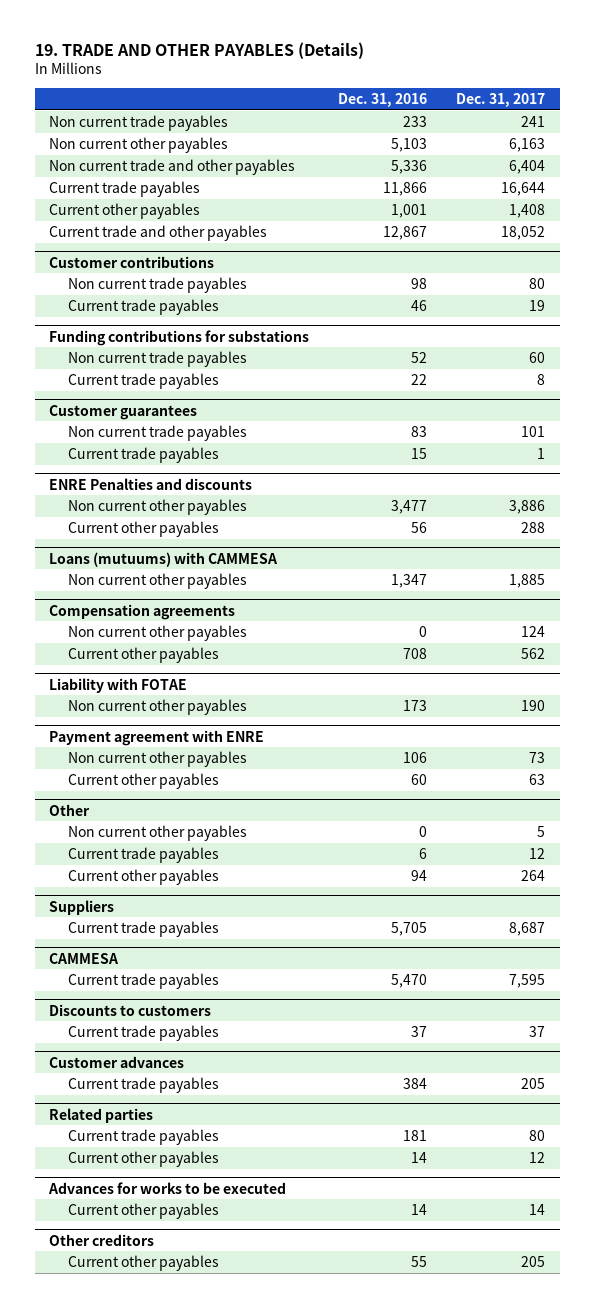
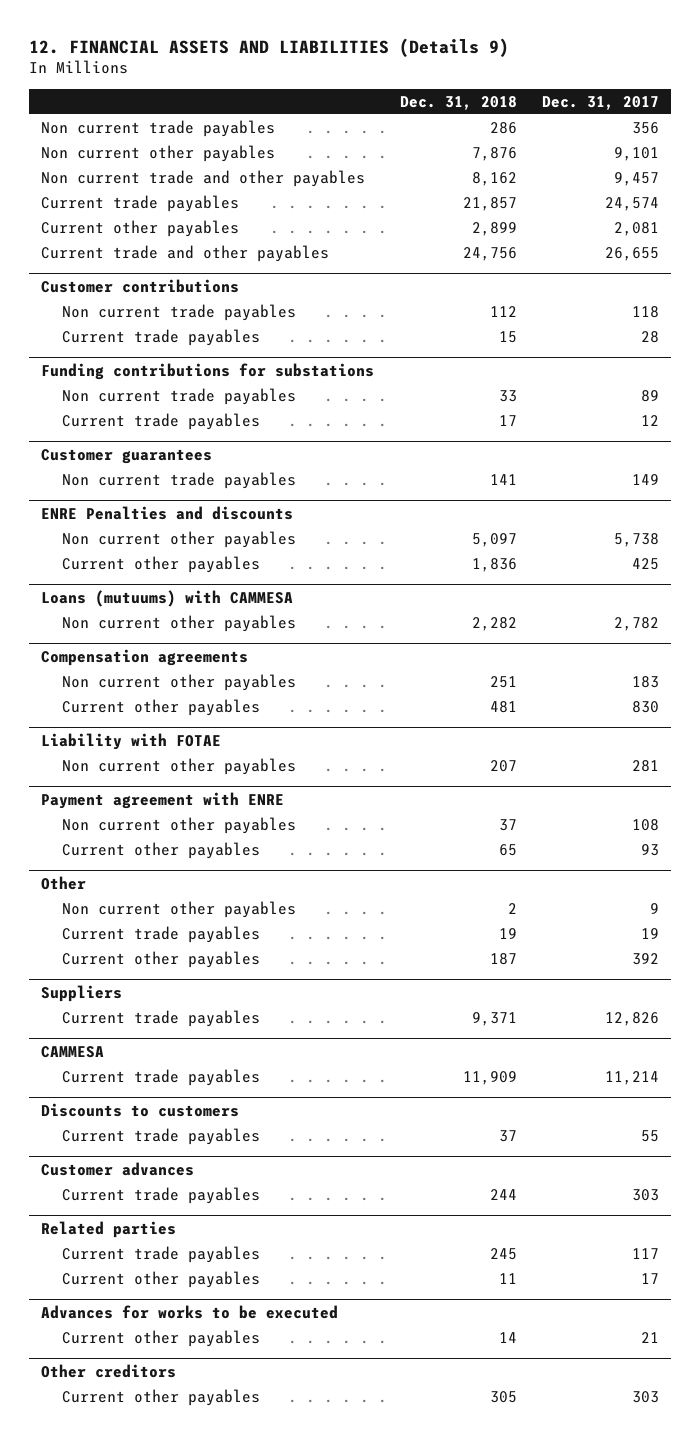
[34,41,364,59] 19. TRADE AND OTHER PAYABLES (Details) -> [28,37,509,57] 12. FINANCIAL ASSETS AND LIABILITIES (Details 9)
[338,93,428,108] Dec. 31, 2016 -> none
none -> [399,95,517,110] Dec. 31, 2018
[521,115,546,127] 241 -> [631,121,659,134] 356
[509,137,546,152] 6,163 -> [613,146,659,161] 9,101
[509,159,546,174] 6,404 -> [613,171,659,186] 9,457
[501,181,546,196] 16,644 -> [604,196,659,211] 24,574
[509,203,546,218] 1,408 -> [613,221,659,236] 2,081
[501,225,546,240] 18,052 -> [604,246,659,261] 26,655
[529,277,546,289] 80 -> [631,305,659,318] 118
[529,299,546,311] 19 -> [640,330,659,343] 28
[529,351,546,363] 60 -> [640,389,659,402] 89
[537,373,546,385] 8 -> [640,414,659,426] 12
[67,446,219,463] Current trade payables -> none
[521,425,546,437] 101 -> [631,473,659,485] 149
[509,499,546,514] 3,886 -> [613,532,659,547] 5,738
[521,521,546,533] 288 -> [631,557,659,570] 425
[509,573,546,588] 1,885 -> [613,616,659,631] 2,782
[521,625,546,637] 124 -> [631,675,659,688] 183
[521,647,546,659] 562 -> [631,700,659,713] 830
[521,699,546,711] 190 -> [631,759,659,772] 281
[529,751,546,763] 73 -> [631,818,659,831] 108
[529,773,546,785] 63 -> [640,843,659,856] 93
[537,825,546,837] 5 -> [649,902,659,914] 9
[529,847,546,859] 12 -> [640,927,659,939] 19
[521,869,546,881] 264 -> [631,952,659,965] 392
[509,921,546,936] 8,687 -> [604,1011,659,1026] 12,826
[509,973,546,988] 7,595 -> [604,1070,659,1085] 11,214
[529,1025,546,1037] 37 -> [640,1129,659,1142] 55
[521,1077,546,1089] 205 -> [631,1188,659,1201] 303
[529,1129,546,1141] 80 -> [631,1247,659,1259] 117
[529,1151,546,1163] 12 -> [640,1272,659,1284] 17
[529,1203,546,1215] 14 -> [640,1331,659,1343] 21
[521,1255,546,1267] 205 -> [631,1390,659,1403] 303

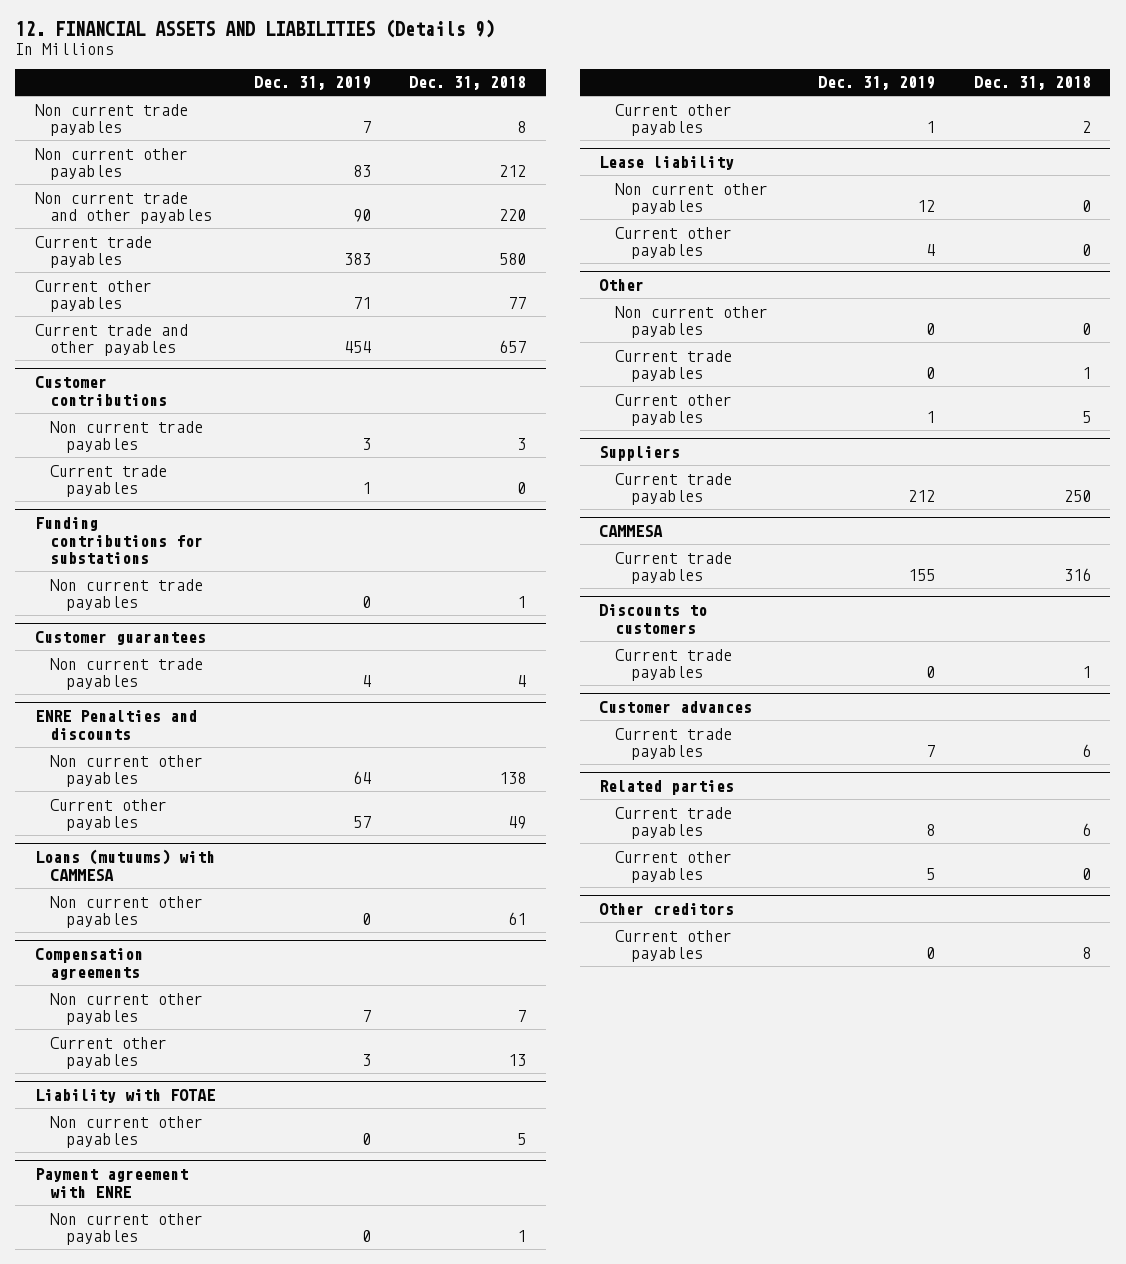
[541,95,659,110] Dec. 31, 2017 -> none
none -> [253,76,371,91] Dec. 31, 2019
[489,121,517,134] 286 -> [517,120,527,133] 8
[471,146,517,161] 7,876 -> [499,164,527,177] 212
[471,171,517,186] 8,162 -> [499,208,527,221] 220
[462,196,517,211] 21,857 -> [499,252,527,265] 580
[471,221,517,236] 2,899 -> [508,296,527,309] 77
[462,246,517,261] 24,756 -> [499,339,527,353] 657
[489,305,517,317] 112 -> [517,437,527,450] 3
[498,330,517,343] 15 -> [517,481,527,494] 0
[62,412,261,430] Current trade payables -> none
[498,389,517,402] 33 -> [517,595,527,608] 1
[489,473,517,485] 141 -> [517,674,527,687] 4
[471,532,517,547] 5,097 -> [499,771,527,784] 138
[471,557,517,572] 1,836 -> [508,815,527,829] 49
[471,616,517,631] 2,282 -> [508,911,527,925] 61
[489,675,517,688] 251 -> [517,1009,527,1022] 7
[489,700,517,713] 481 -> [508,1053,527,1066] 13
[489,759,517,772] 207 -> [517,1132,527,1145] 5
[498,818,517,831] 37 -> [517,1229,527,1242] 1
[498,843,517,856] 65 -> [1081,120,1091,133] 2
none -> [599,156,735,171] Lease liability
none -> [614,182,768,215] Non current other payables
none -> [614,226,732,259] Current other payables
[507,902,517,914] 2 -> [1081,322,1091,335] 0
[498,927,517,939] 19 -> [1081,366,1091,379] 1
[489,952,517,965] 187 -> [1081,410,1091,423] 5
[471,1011,517,1026] 9,371 -> [1063,489,1091,502] 250
[462,1070,517,1085] 11,909 -> [1063,567,1091,581] 316
[498,1129,517,1142] 37 -> [1081,665,1091,678] 1
[489,1188,517,1200] 244 -> [1081,743,1091,757] 6
[41,1304,339,1319] Advances for works to be executed -> none
[62,1329,261,1347] Current other payables -> none
[489,1247,517,1260] 245 -> [1081,822,1091,836] 6
[498,1272,517,1284] 11 -> [1081,867,1091,880] 0
[489,1390,517,1403] 305 -> [1081,946,1091,959] 8

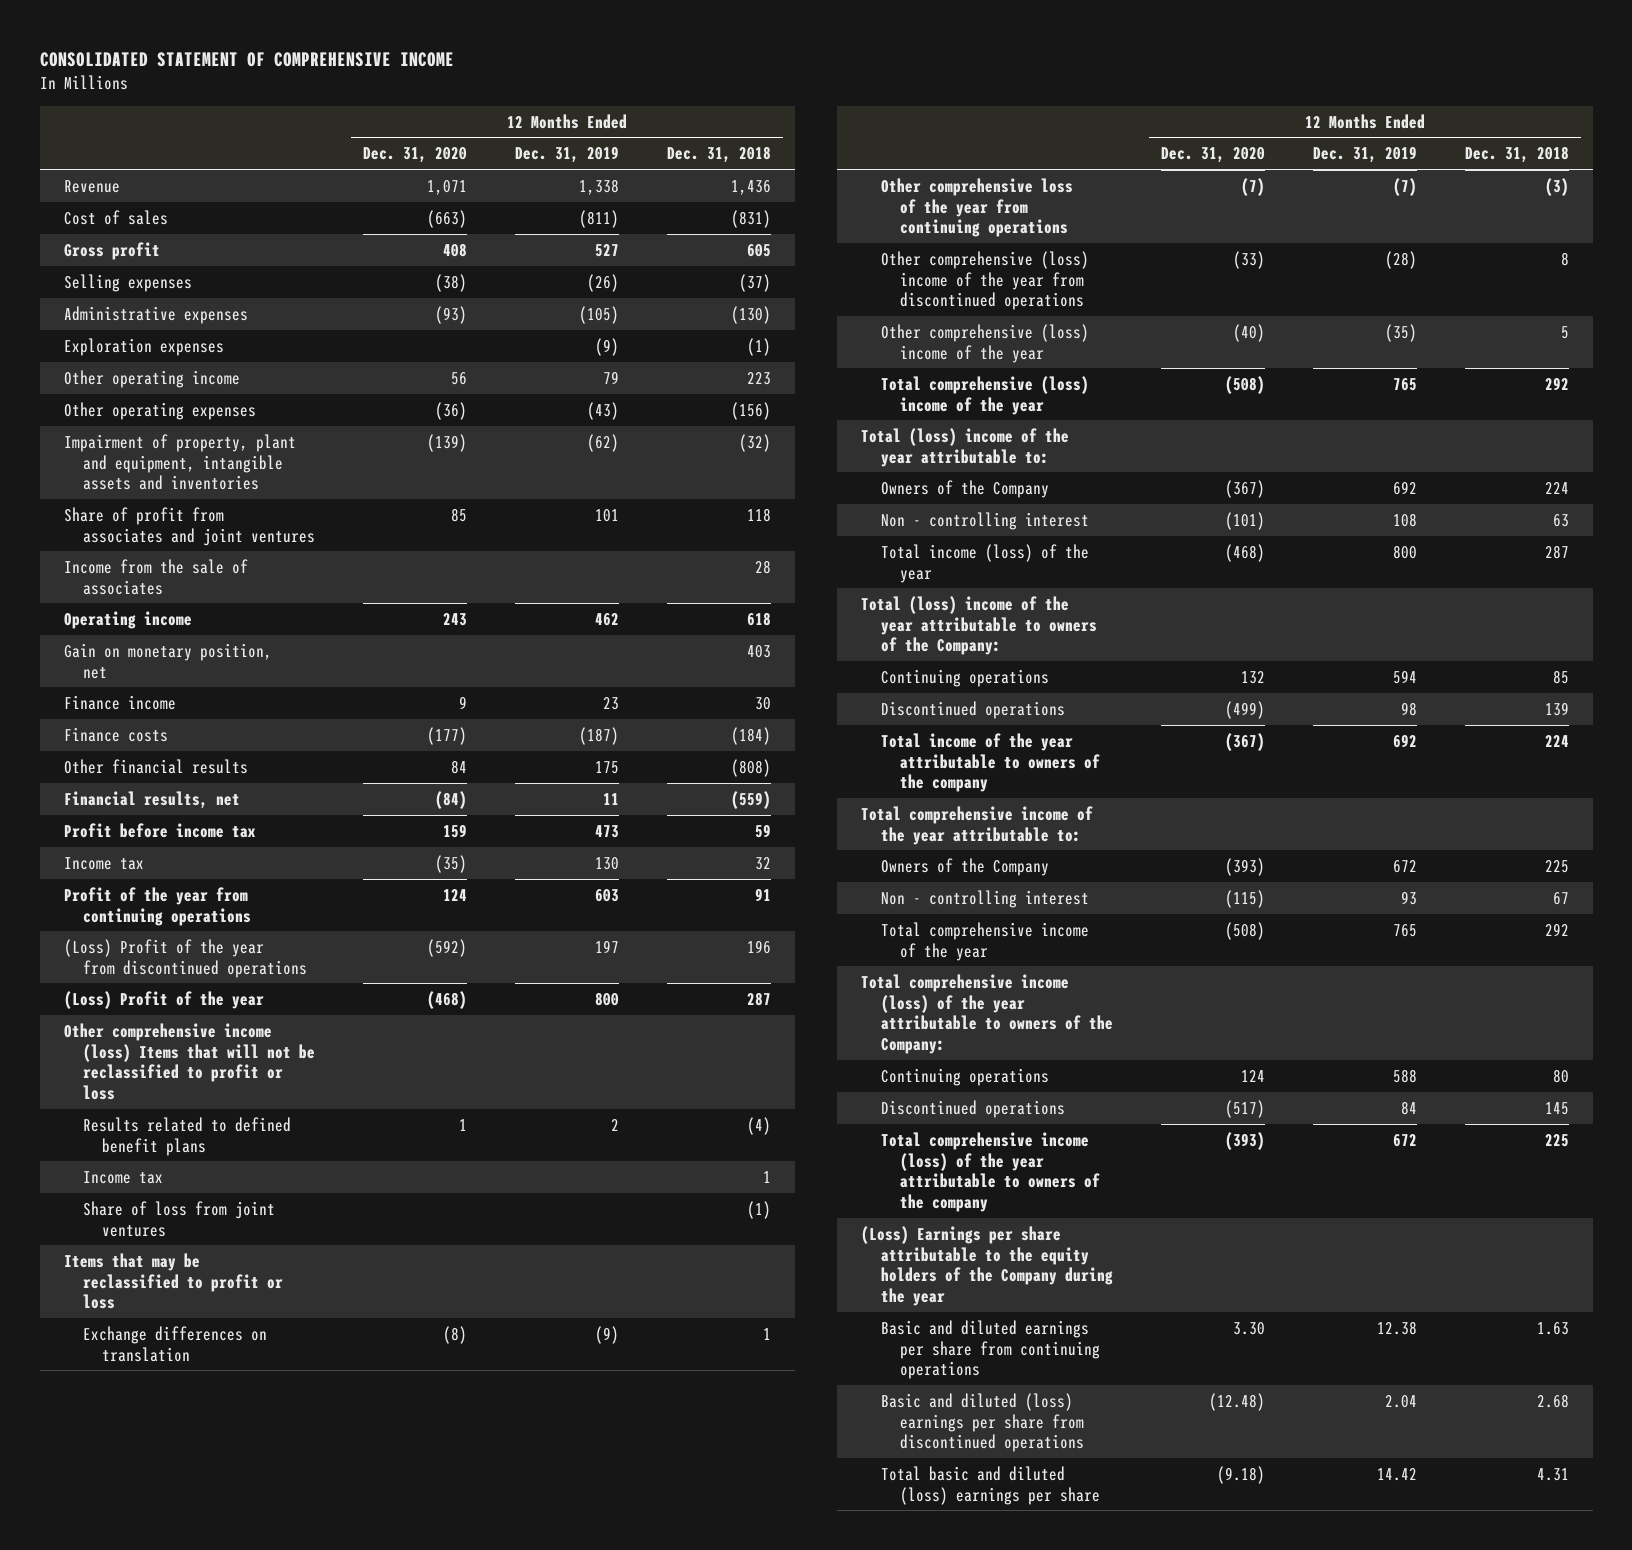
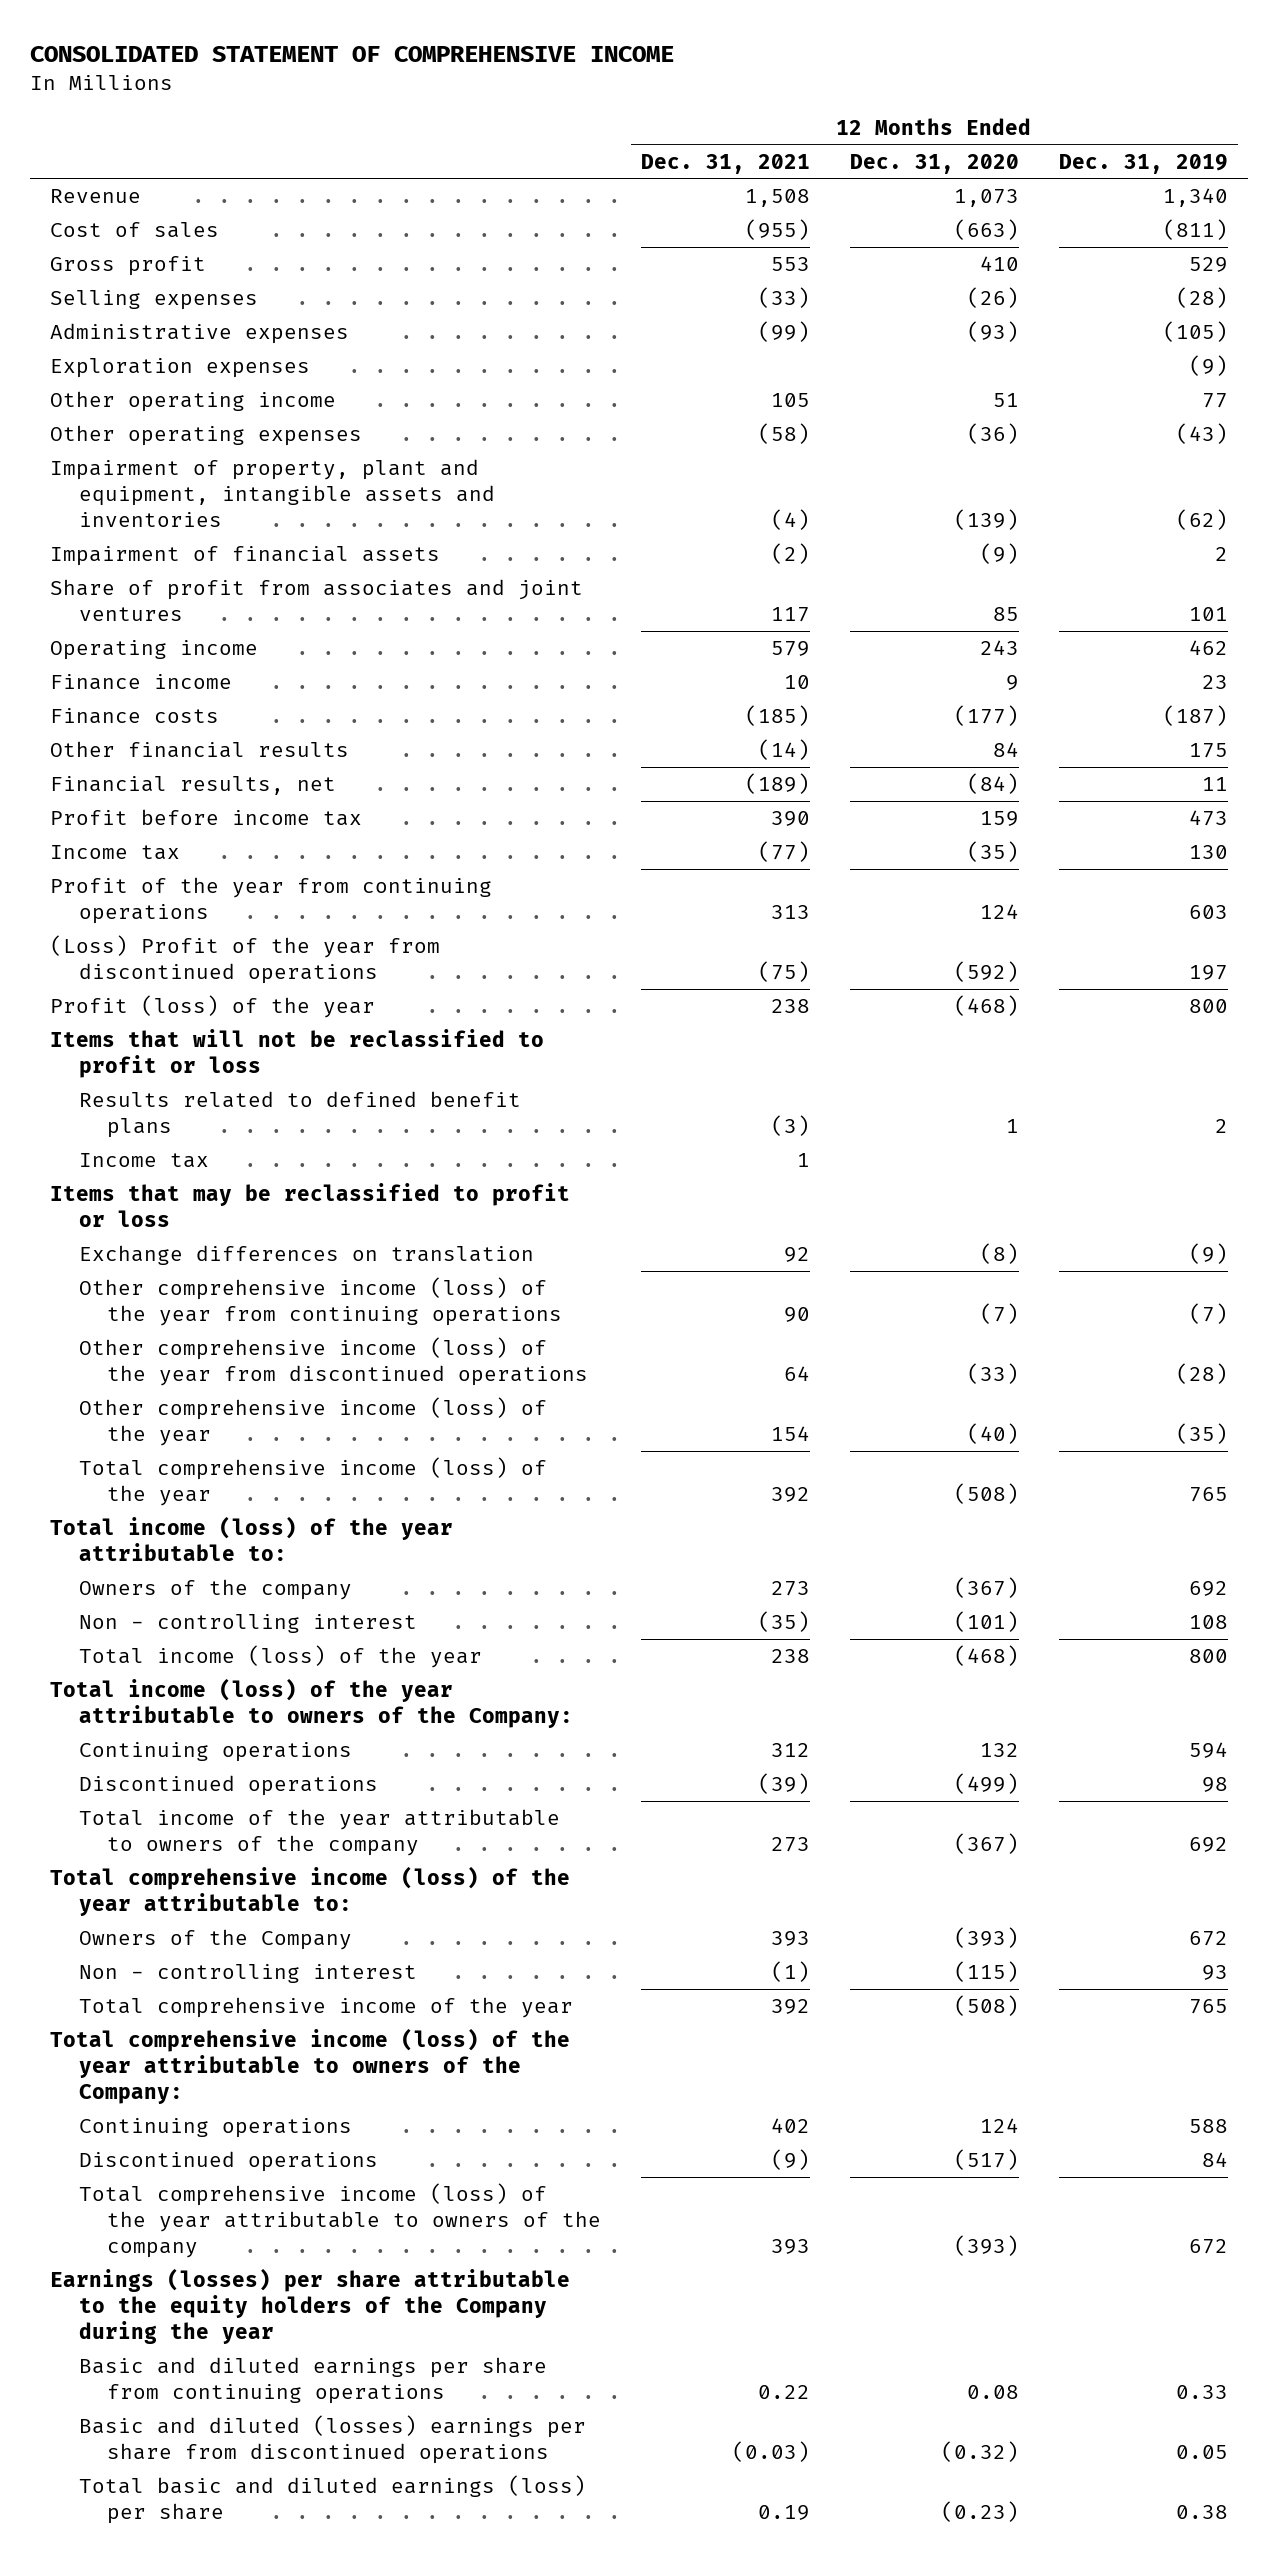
[666,146,771,164] Dec. 31, 2018 -> none
none -> [640,153,810,174] Dec. 31, 2021
[426,179,467,195] 1,071 -> [953,189,1019,208] 1,073
[578,178,619,195] 1,338 -> [1163,188,1229,208] 1,340
[442,242,467,257] 408 -> [979,256,1019,272] 410
[594,243,619,257] 527 -> [1189,257,1229,273] 529
[434,273,467,292] (38) -> [966,287,1019,309] (26)
[586,273,619,292] (26) -> [1176,287,1229,309] (28)
[450,371,467,385] 56 -> [992,393,1019,408] 51
[602,370,619,384] 79 -> [1202,393,1229,409] 77
none -> [50,546,441,567] Impairment of financial assets
[63,558,248,595] Income from the sale of associates -> none
[63,642,272,679] Gain on monetary position, net -> none
[63,990,264,1009] (Loss) Profit of the year -> [50,995,376,1019] Profit (loss) of the year
[63,1022,315,1101] Other comprehensive income (loss) Items that will not be reclassified to profit or loss -> [50,1029,545,1079] Items that will not be reclassified to profit or loss
[82,1200,275,1237] Share of loss from joint ventures -> none
[880,177,1073,238] Other comprehensive loss of the year from continuing operations -> [78,1277,562,1327] Other comprehensive income (loss) of the year from continuing operations
[880,250,1089,311] Other comprehensive (loss) income of the year from discontinued operations -> [78,1337,588,1387] Other comprehensive income (loss) of the year from discontinued operations
[880,323,1089,363] Other comprehensive (loss) income of the year -> [78,1397,547,1447] Other comprehensive income (loss) of the year
[880,375,1089,415] Total comprehensive (loss) income of the year -> [78,1457,547,1507] Total comprehensive income (loss) of the year
[861,427,1070,467] Total (loss) income of the year attributable to: -> [50,1516,454,1562] Total income (loss) of the year attributable to:
[880,479,1049,498] Owners of the Company -> [78,1579,352,1601] Owners of the company
[861,595,1097,656] Total (loss) income of the year attributable to owners of the Company: -> [50,1678,573,1729] Total income (loss) of the year attributable to owners of the Company:
[861,805,1094,845] Total comprehensive income of the year attributable to: -> [50,1866,571,1917] Total comprehensive income (loss) of the year attributable to:
[861,1225,1113,1307] (Loss) Earnings per share attributable to the equity holders of the Company during the year -> [50,2268,571,2345] Earnings (losses) per share attributable to the equity holders of the Company during the year
[1232,1321,1265,1335] 3.30 -> [966,2385,1019,2400] 0.08
[1376,1320,1417,1335] 12.38 -> [1176,2385,1229,2400] 0.33
[880,1392,1085,1453] Basic and diluted (loss) earnings per share from discontinued operations -> [78,2415,586,2465] Basic and diluted (losses) earnings per share from discontinued operations
[1208,1392,1265,1411] (12.48) -> [940,2441,1019,2463] (0.32)
[1384,1394,1417,1408] 2.04 -> [1176,2445,1229,2460] 0.05
[880,1465,1101,1505] Total basic and diluted (loss) earnings per share -> [78,2475,586,2525] Total basic and diluted earnings (loss) per share
[1216,1465,1265,1484] (9.18) -> [940,2501,1019,2523] (0.23)
[1376,1467,1417,1481] 14.42 -> [1176,2505,1229,2520] 0.38

